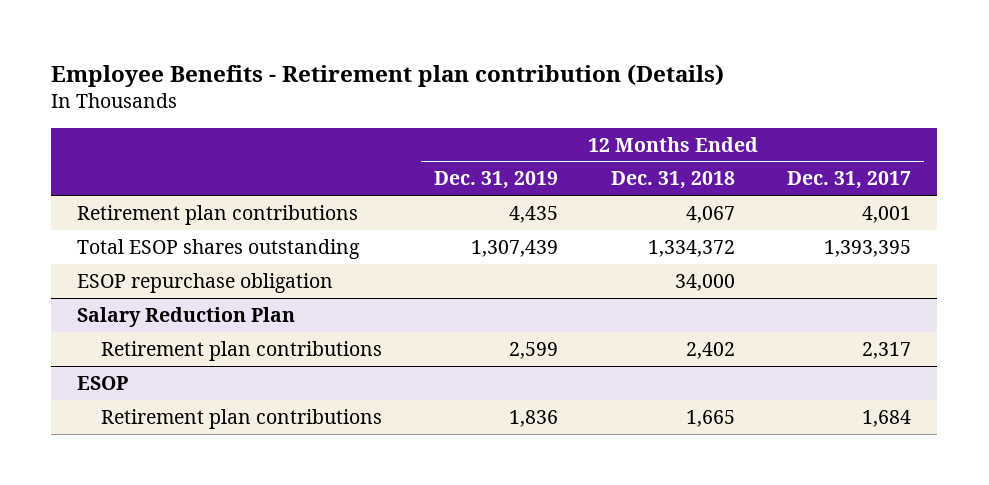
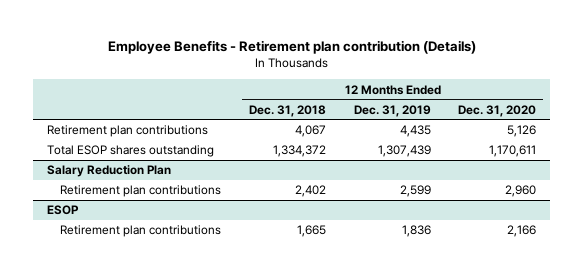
[787,171,912,190] Dec. 31, 2017 -> none
none -> [458,104,537,117] Dec. 31, 2020
[77,272,334,293] ESOP repurchase obligation -> none

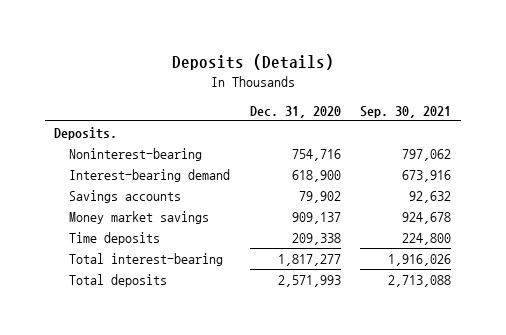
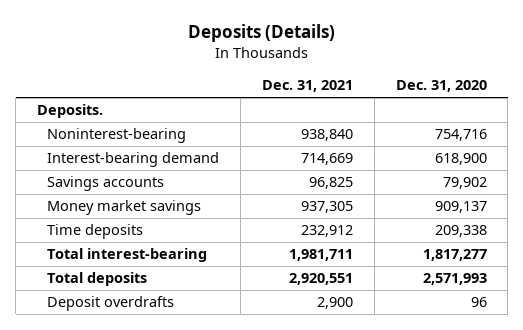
[360,105,452,118] Sep. 30, 2021 -> none
none -> [261,80,353,93] Dec. 31, 2021
none -> [47,296,175,312] Deposit overdrafts

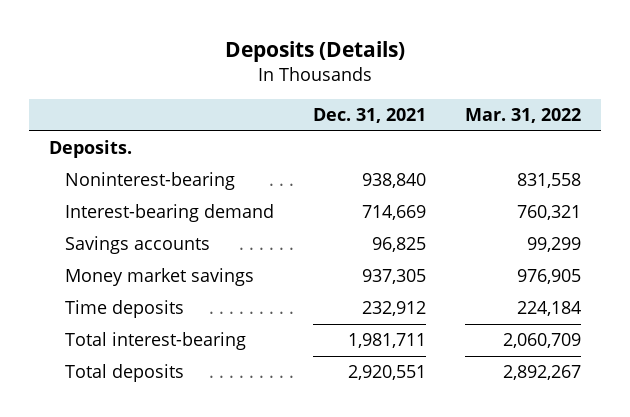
[395,80,487,93] Dec. 31, 2020 -> none
none -> [465,108,582,124] Mar. 31, 2022
[47,296,175,312] Deposit overdrafts -> none

